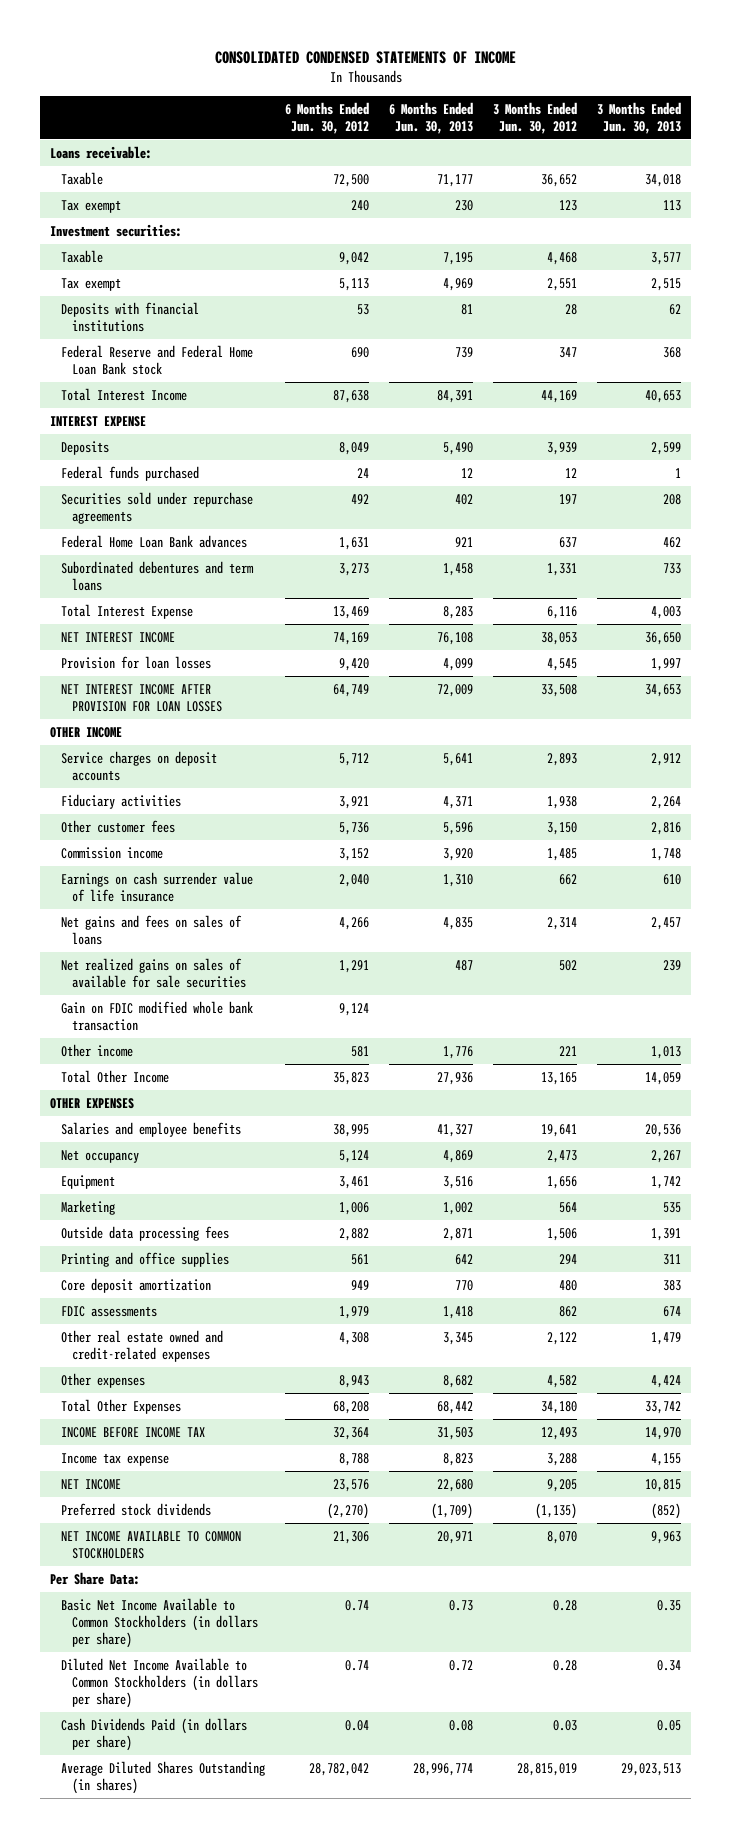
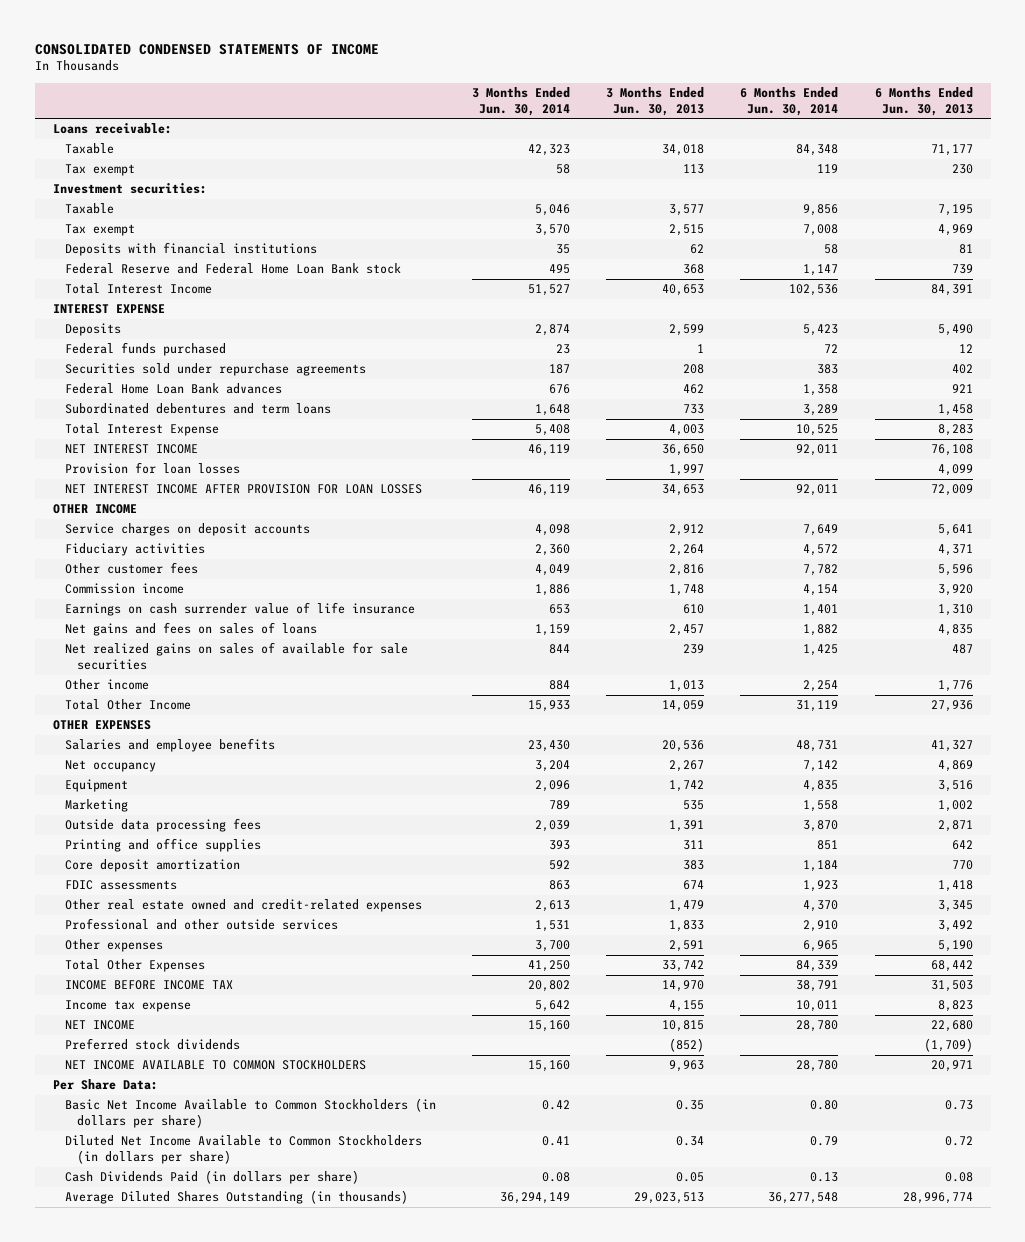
[285,101,370,134] 6 Months Ended Jun. 30, 2012 -> none
[492,101,577,134] 3 Months Ended Jun. 30, 2012 -> none
none -> [472,86,571,116] 3 Months Ended Jun. 30, 2014
none -> [740,86,839,116] 6 Months Ended Jun. 30, 2014
[61,1000,254,1031] Gain on FDIC modified whole bank transaction -> none
none -> [64,918,338,931] Professional and other outside services
[443,1374,474,1388] 8,682 -> [937,940,973,953] 5,190
[650,1374,681,1388] 4,424 -> [669,940,705,953] 2,591
[61,1760,266,1794] Average Diluted Shares Outstanding (in shares) -> [64,1190,408,1205] Average Diluted Shares Outstanding (in thousands)

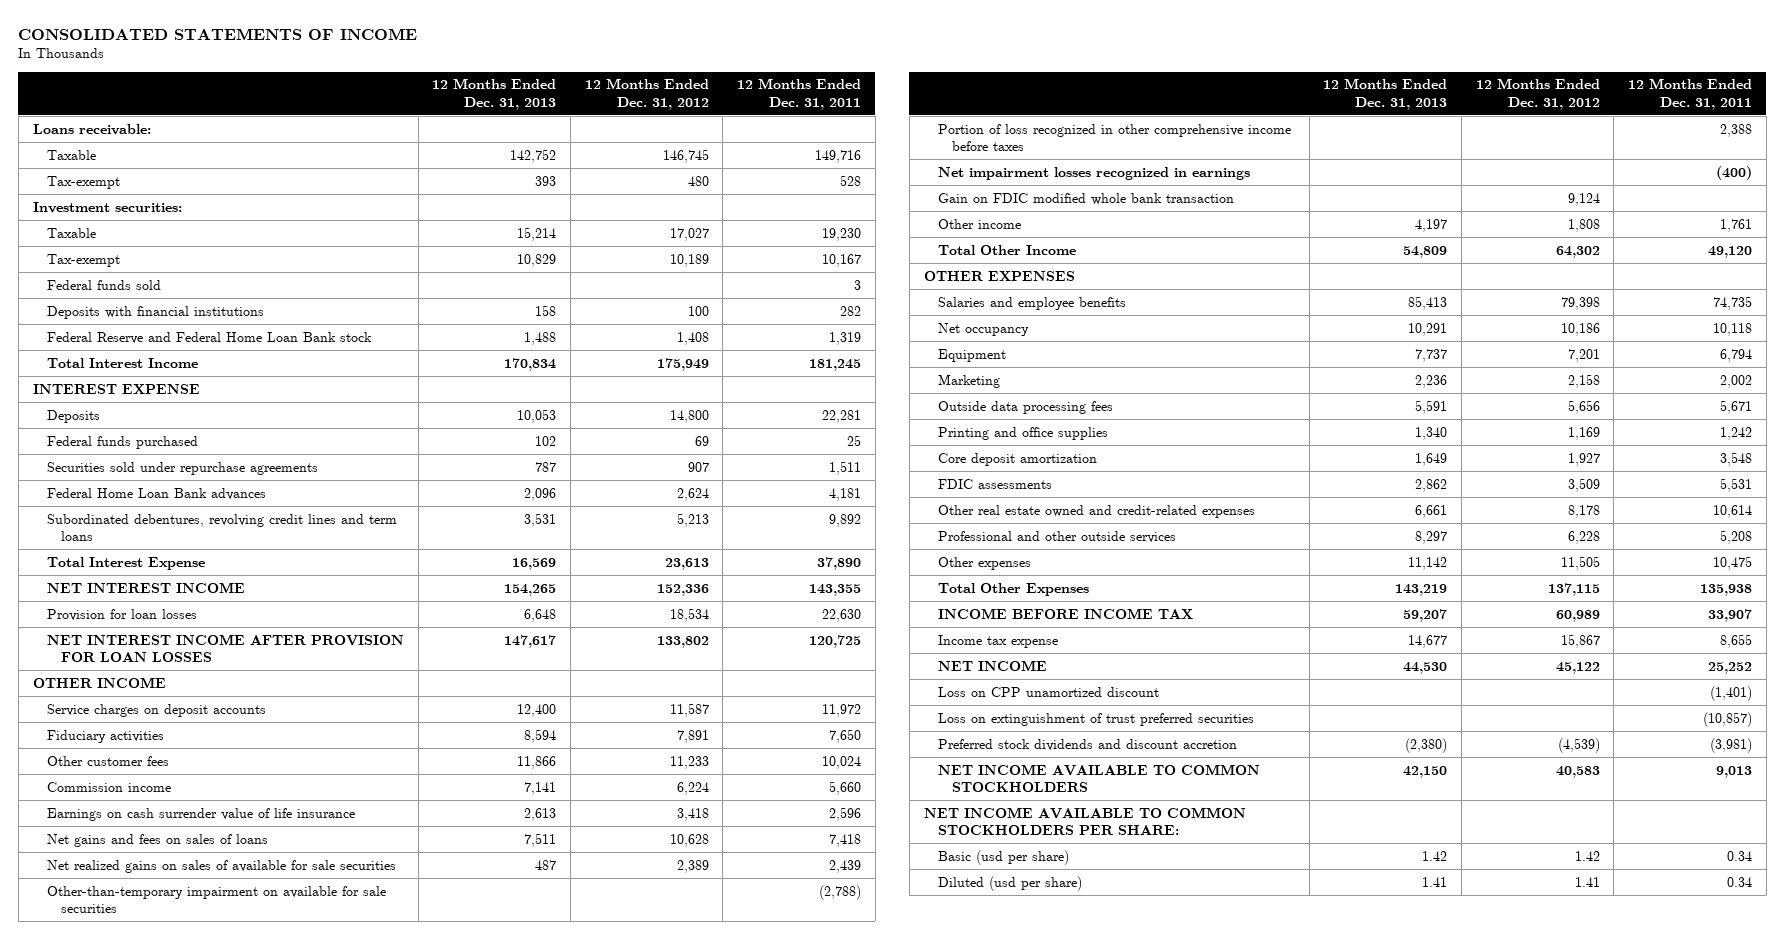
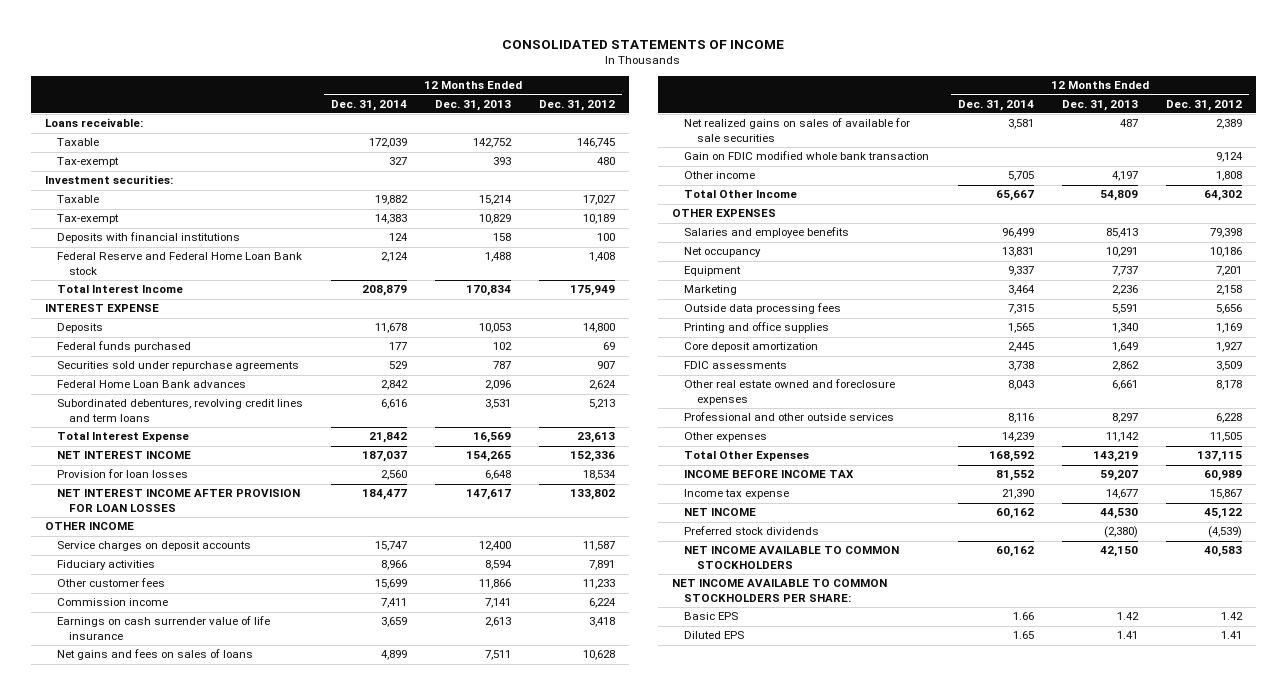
[737,78,862,110] 12 Months Ended Dec. 31, 2011 -> none
none -> [331,99,408,111] Dec. 31, 2014
[47,279,162,290] Federal funds sold -> none
[47,885,387,913] Other-than-temporary impairment on available for sale securities -> none
[937,123,1291,151] Portion of loss recognized in other comprehensive income before taxes -> none
[937,166,1250,180] Net impairment losses recognized in earnings -> none
[937,504,1255,518] Other real estate owned and credit-related expenses -> [684,379,896,405] Other real estate owned and foreclosure expenses
[937,686,1159,697] Loss on CPP unamortized discount -> none
[937,712,1254,726] Loss on extinguishment of trust preferred securities -> none
[937,738,1237,751] Preferred stock dividends and discount accretion -> [684,526,820,536] Preferred stock dividends
[937,849,1069,865] Basic (usd per share) -> [684,612,739,621] Basic EPS
[937,875,1082,891] Diluted (usd per share) -> [684,631,745,640] Diluted EPS

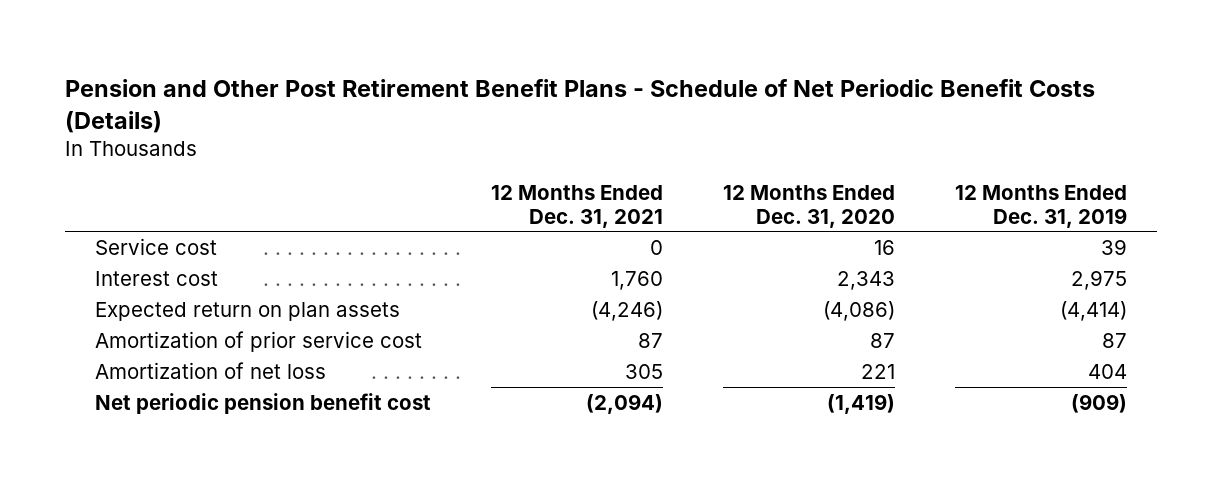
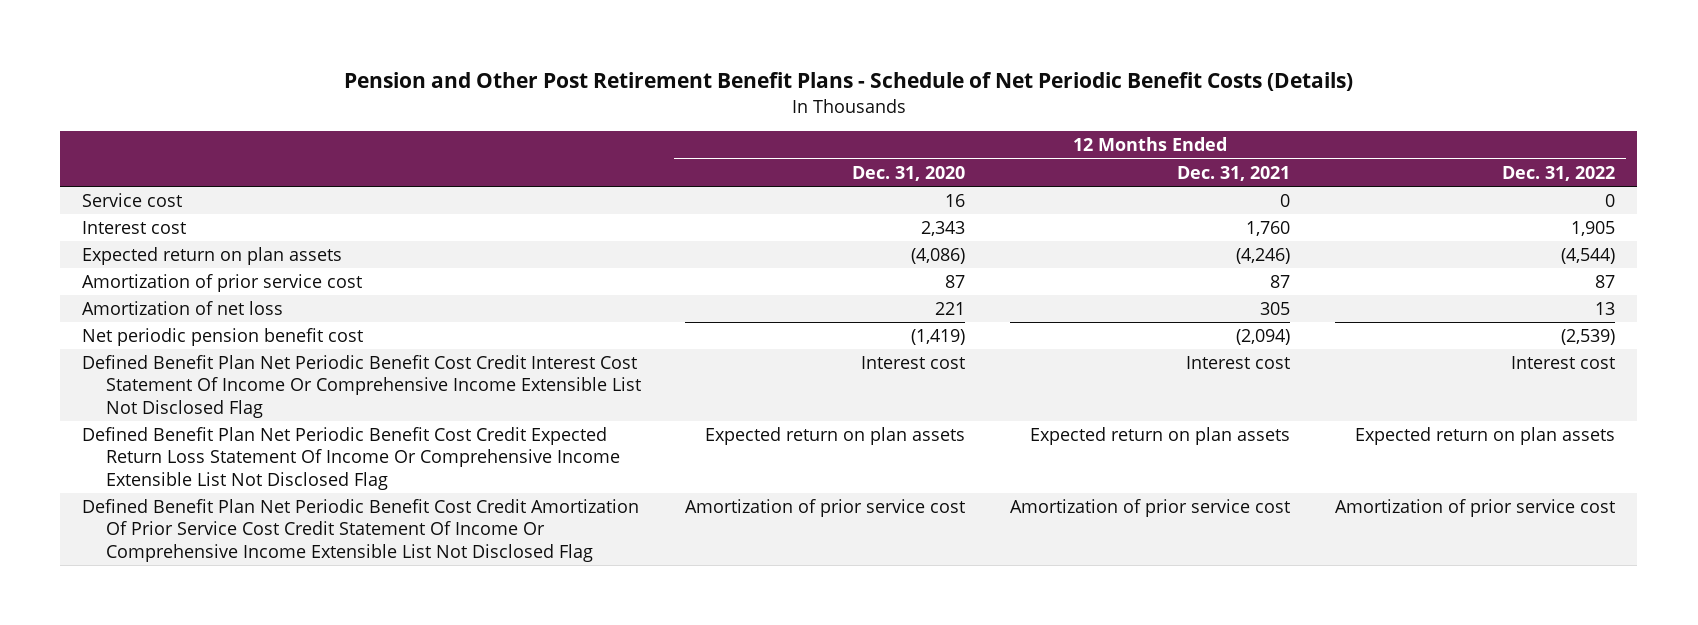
[955,184,1128,228] 12 Months Ended Dec. 31, 2019 -> none
none -> [1502,165,1616,181] Dec. 31, 2022
none -> [82,355,641,418] Defined Benefit Plan Net Periodic Benefit Cost Credit Interest Cost Statement Of Income Or Comprehensive Income Extensible List Not Disclosed Flag
none -> [82,427,620,490] Defined Benefit Plan Net Periodic Benefit Cost Credit Expected Return Loss Statement Of Income Or Comprehensive Income Extensible List Not Disclosed Flag
none -> [82,499,640,562] Defined Benefit Plan Net Periodic Benefit Cost Credit Amortization Of Prior Service Cost Credit Statement Of Income Or Comprehensive Income Extensible List Not Disclosed Flag

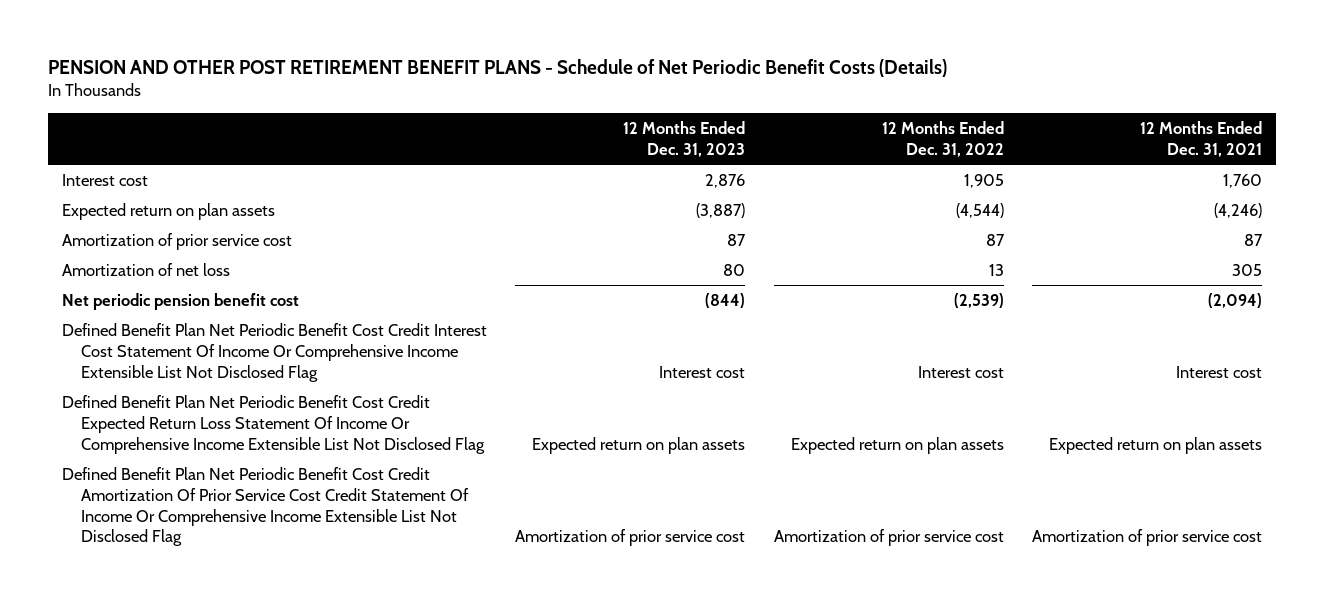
[343,72,1353,92] Pension and Other Post Retirement Benefit Plans - Schedule of Net Periodic Benefit Costs (Details) -> [47,58,947,77] PENSION AND OTHER POST RETIREMENT BENEFIT PLANS - Schedule of Net Periodic Benefit Costs (Details)
[852,165,966,181] Dec. 31, 2020 -> none
none -> [623,121,746,157] 12 Months Ended Dec. 31, 2023
[82,193,183,208] Service cost -> none

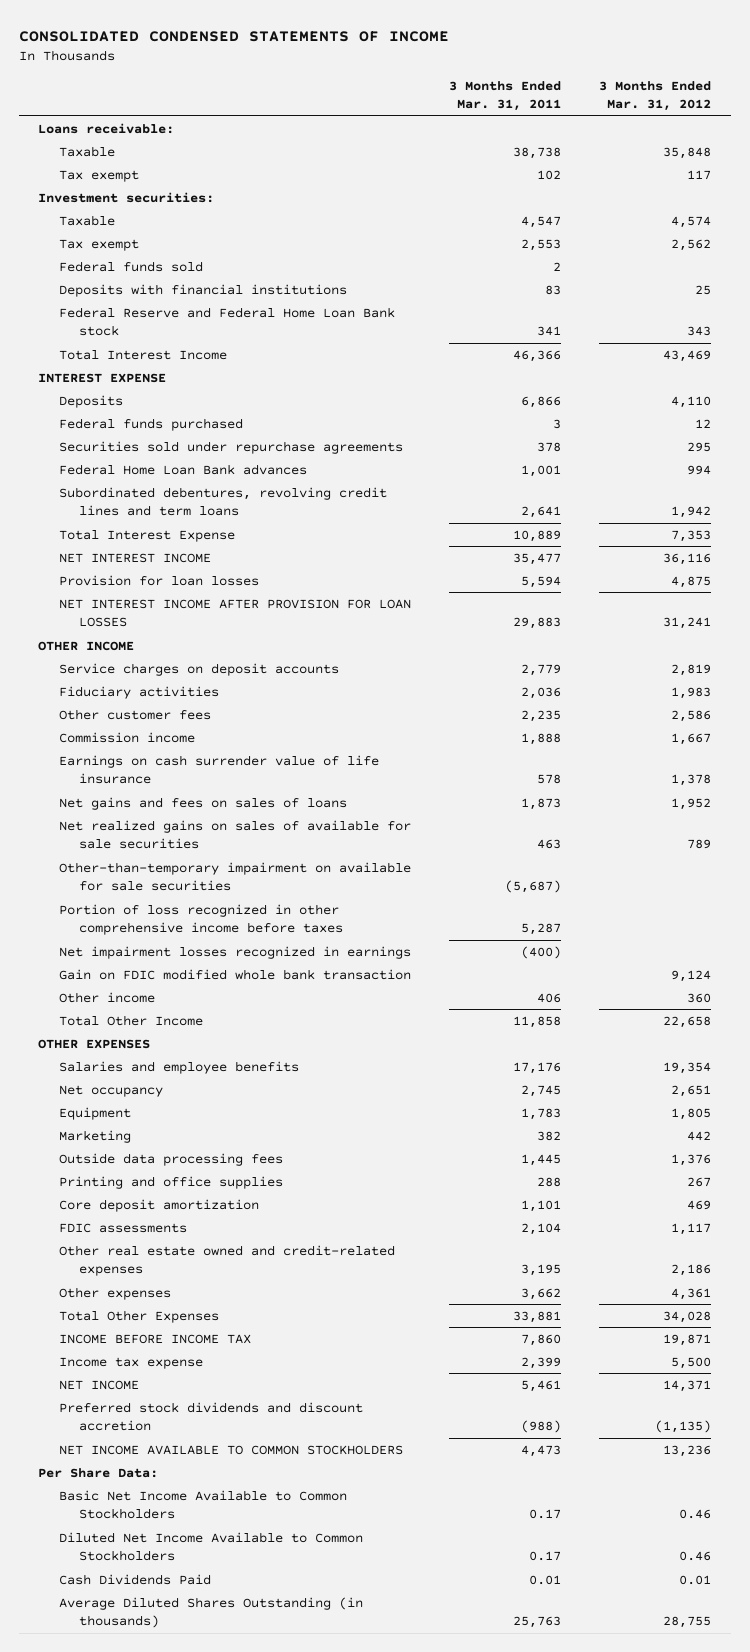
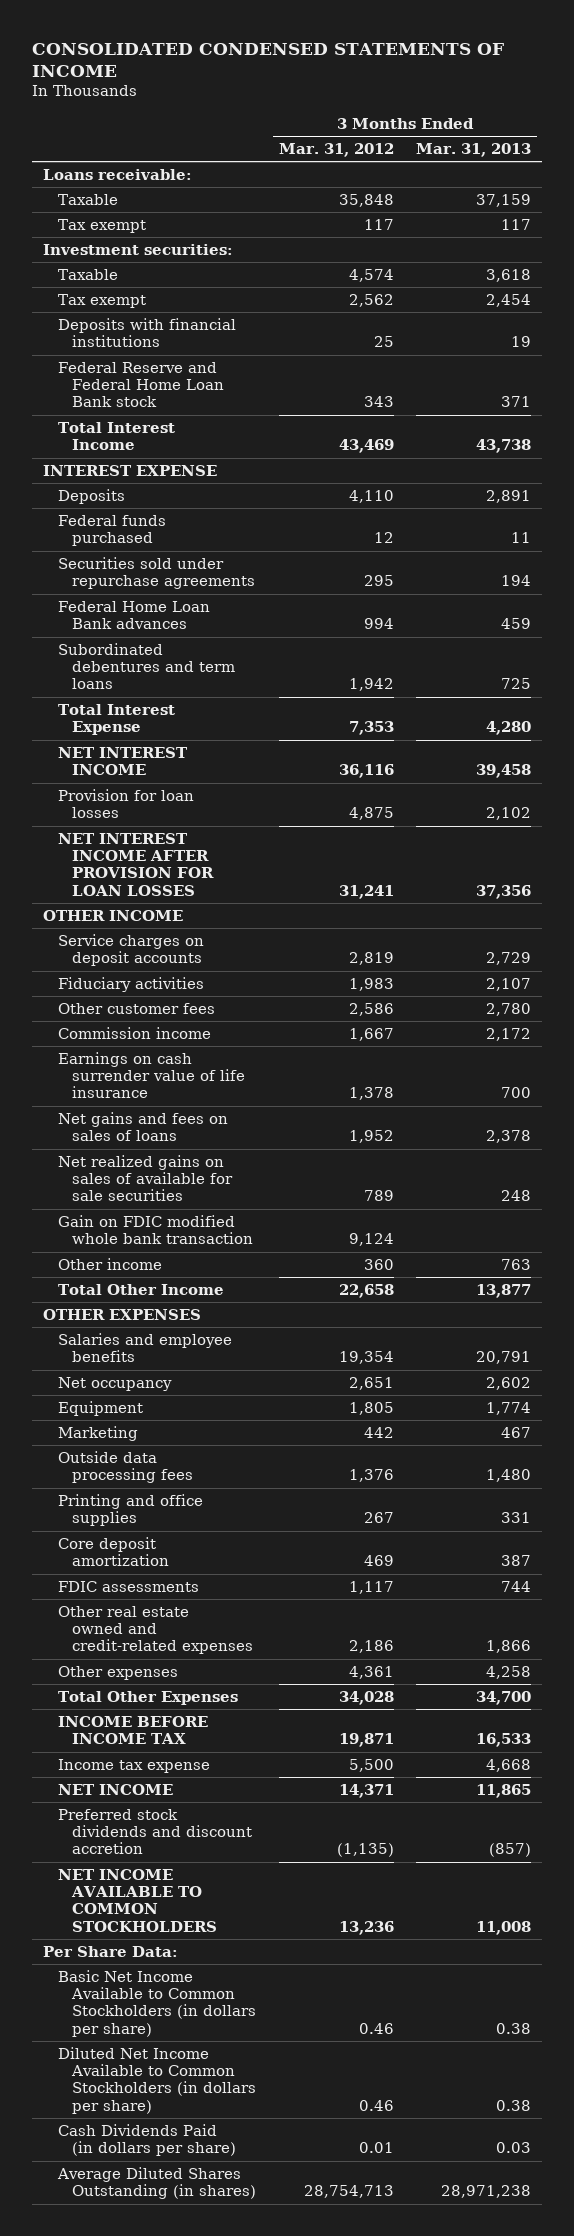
[449,81,562,112] 3 Months Ended Mar. 31, 2011 -> none
none -> [416,143,532,158] Mar. 31, 2013
[58,260,203,272] Federal funds sold -> none
[58,486,387,517] Subordinated debentures, revolving credit lines and term loans -> [57,642,236,690] Subordinated debentures and term loans
[58,861,411,892] Other-than-temporary impairment on available for sale securities -> none
[58,903,344,936] Portion of loss recognized in other comprehensive income before taxes -> none
[58,945,411,959] Net impairment losses recognized in earnings -> none
[58,1489,347,1520] Basic Net Income Available to Common Stockholders -> [57,1969,257,2037] Basic Net Income Available to Common Stockholders (in dollars per share)
[58,1531,363,1562] Diluted Net Income Available to Common Stockholders -> [57,2046,257,2114] Diluted Net Income Available to Common Stockholders (in dollars per share)
[58,1573,211,1585] Cash Dividends Paid -> [57,2123,237,2157] Cash Dividends Paid (in dollars per share)
[58,1596,363,1629] Average Diluted Shares Outstanding (in thousands) -> [56,2166,257,2200] Average Diluted Shares Outstanding (in shares)
[663,1616,712,1629] 28,755 -> [303,2185,394,2199] 28,754,713

